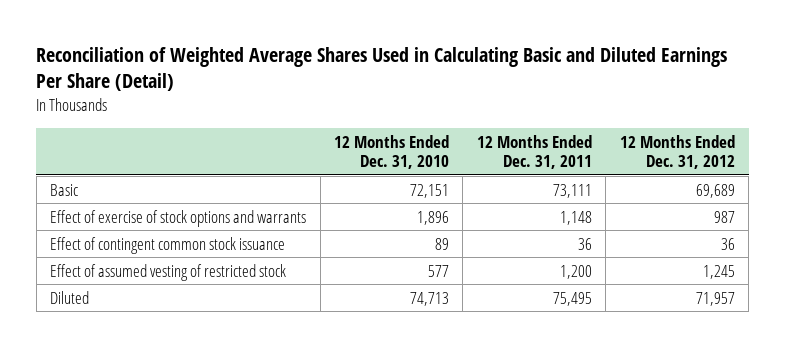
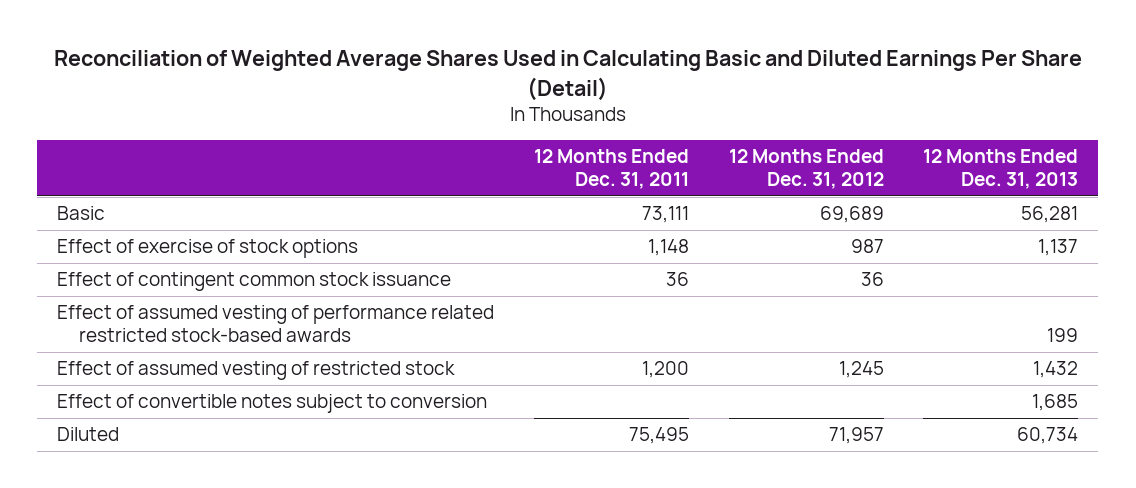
[333,134,449,170] 12 Months Ended Dec. 31, 2010 -> none
none -> [923,149,1079,189] 12 Months Ended Dec. 31, 2013
[50,209,307,227] Effect of exercise of stock options and warrants -> [57,239,359,259] Effect of exercise of stock options
none -> [57,305,495,343] Effect of assumed vesting of performance related restricted stock-based awards
none -> [57,394,488,414] Effect of convertible notes subject to conversion

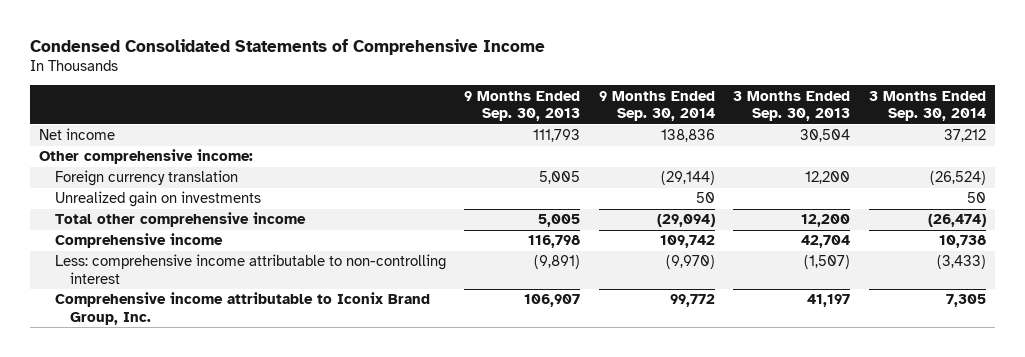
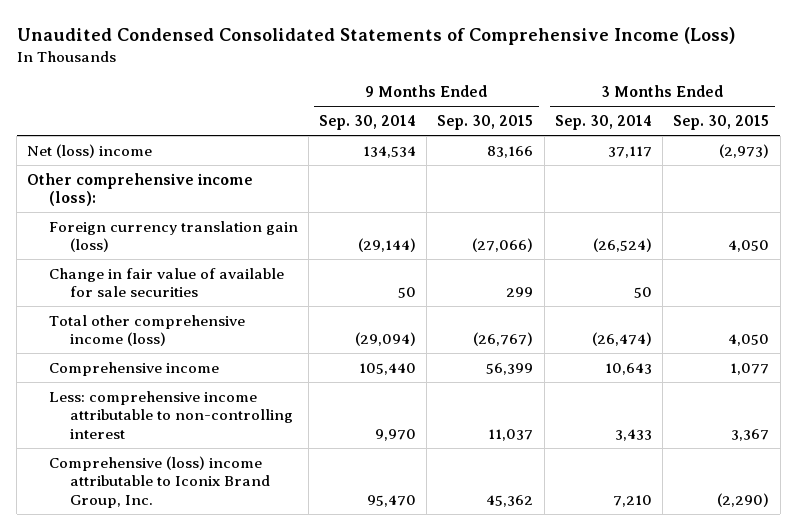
[29,38,545,55] Condensed Consolidated Statements of Comprehensive Income -> [16,26,735,45] Unaudited Condensed Consolidated Statements of Comprehensive Income (Loss)
[464,90,581,122] 9 Months Ended Sep. 30, 2013 -> none
[733,90,851,122] 3 Months Ended Sep. 30, 2013 -> none
none -> [437,114,534,130] Sep. 30, 2015
none -> [673,114,770,130] Sep. 30, 2015
[54,191,261,208] Unrealized gain on investments -> none
[38,128,115,141] Net income -> [27,143,153,158] Net (loss) income
[660,129,715,143] 138,836 -> [362,145,416,158] 134,534
[944,129,987,143] 37,212 -> [607,145,652,158] 37,117
[38,149,253,165] Other comprehensive income: -> [27,172,254,207] Other comprehensive income (loss):
[54,170,238,187] Foreign currency translation -> [48,220,298,253] Foreign currency translation gain (loss)
none -> [48,267,284,298] Change in fair value of available for sale securities
[54,212,306,228] Total other comprehensive income -> [48,314,245,347] Total other comprehensive income (loss)
[659,235,715,249] 109,742 -> [358,362,416,375] 105,440
[939,235,987,249] 10,738 -> [604,362,652,375] 10,643
[665,255,715,270] (9,970) -> [374,428,416,441] 9,970
[937,255,987,270] (3,433) -> [614,428,652,441] 3,433
[54,292,430,325] Comprehensive income attributable to Iconix Brand Group, Inc. -> [48,455,270,508] Comprehensive (loss) income attributable to Iconix Brand Group, Inc.
[669,294,715,308] 99,772 -> [366,494,416,507] 95,470
[946,294,987,308] 7,305 -> [612,494,652,507] 7,210

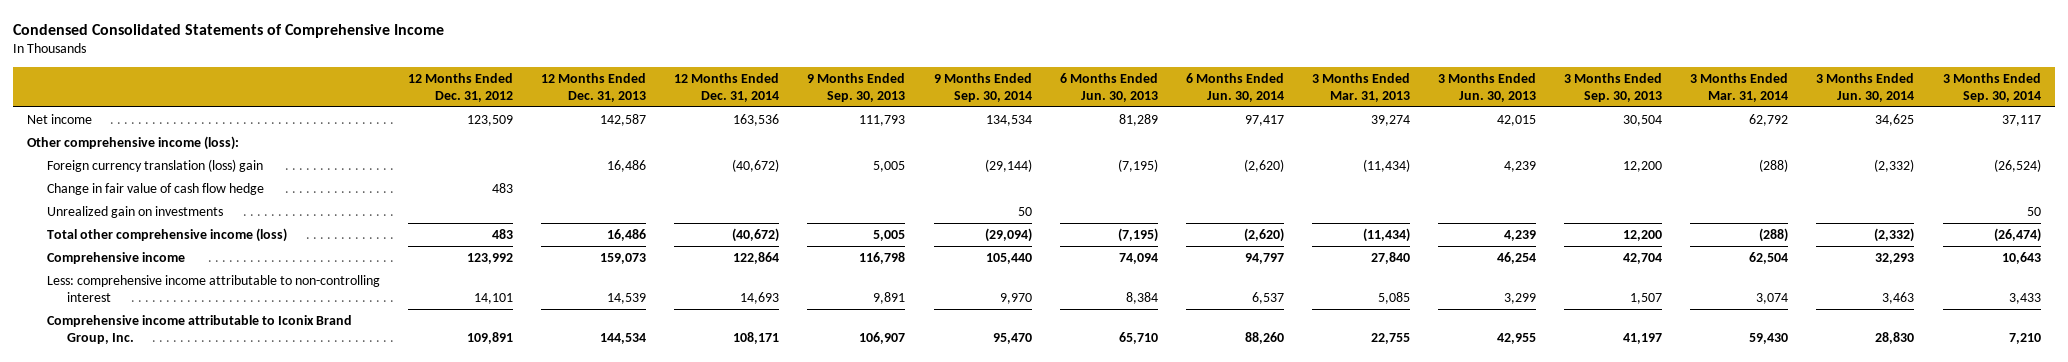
[16,26,735,45] Unaudited Condensed Consolidated Statements of Comprehensive Income (Loss) -> [13,23,445,38] Condensed Consolidated Statements of Comprehensive Income
[437,114,534,130] Sep. 30, 2015 -> none
[673,114,770,130] Sep. 30, 2015 -> none
none -> [408,73,514,102] 12 Months Ended Dec. 31, 2012
none -> [541,73,647,102] 12 Months Ended Dec. 31, 2013
none -> [674,73,780,102] 12 Months Ended Dec. 31, 2014
none -> [807,73,906,102] 9 Months Ended Sep. 30, 2013
none -> [1059,73,1158,102] 6 Months Ended Jun. 30, 2013
none -> [1185,73,1284,102] 6 Months Ended Jun. 30, 2014
none -> [1311,73,1410,102] 3 Months Ended Mar. 31, 2013
none -> [1438,73,1537,102] 3 Months Ended Jun. 30, 2013
none -> [1564,73,1663,102] 3 Months Ended Sep. 30, 2013
none -> [1690,73,1789,102] 3 Months Ended Mar. 31, 2014
none -> [1816,73,1915,102] 3 Months Ended Jun. 30, 2014
[27,143,153,158] Net (loss) income -> [27,114,93,125] Net income
[48,267,284,298] Change in fair value of available for sale securities -> none
[48,220,298,253] Foreign currency translation gain (loss) -> [46,159,263,173] Foreign currency translation (loss) gain
none -> [46,183,264,196] Change in fair value of cash flow hedge
none -> [46,206,223,219] Unrealized gain on investments
[48,455,270,508] Comprehensive (loss) income attributable to Iconix Brand Group, Inc. -> [46,315,352,344] Comprehensive income attributable to Iconix Brand Group, Inc.

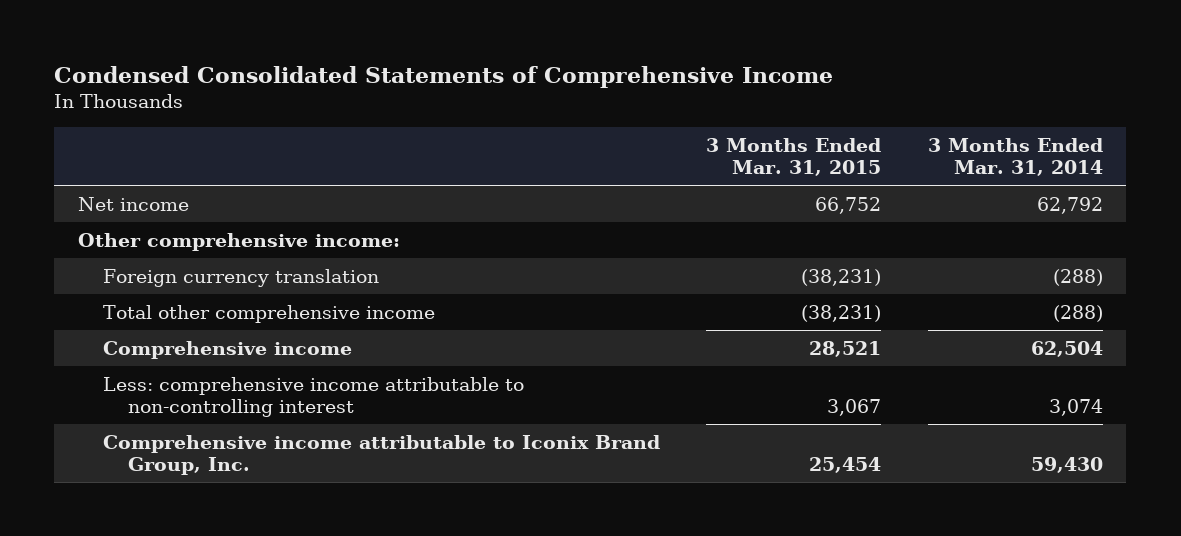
[408,73,514,102] 12 Months Ended Dec. 31, 2012 -> none
[541,73,647,102] 12 Months Ended Dec. 31, 2013 -> none
[674,73,780,102] 12 Months Ended Dec. 31, 2014 -> none
[807,73,906,102] 9 Months Ended Sep. 30, 2013 -> none
[933,73,1032,102] 9 Months Ended Sep. 30, 2014 -> none
[1059,73,1158,102] 6 Months Ended Jun. 30, 2013 -> none
[1185,73,1284,102] 6 Months Ended Jun. 30, 2014 -> none
[1311,73,1410,102] 3 Months Ended Mar. 31, 2013 -> none
[1438,73,1537,102] 3 Months Ended Jun. 30, 2013 -> none
[1564,73,1663,102] 3 Months Ended Sep. 30, 2013 -> none
[1816,73,1915,102] 3 Months Ended Jun. 30, 2014 -> none
[1942,73,2041,102] 3 Months Ended Sep. 30, 2014 -> none
none -> [706,137,882,176] 3 Months Ended Mar. 31, 2015
[46,183,264,196] Change in fair value of cash flow hedge -> none
[46,206,223,219] Unrealized gain on investments -> none
[27,136,240,151] Other comprehensive income (loss): -> [77,232,400,251] Other comprehensive income:
[46,159,263,173] Foreign currency translation (loss) gain -> [103,268,380,287] Foreign currency translation
[46,228,287,243] Total other comprehensive income (loss) -> [103,304,436,323] Total other comprehensive income

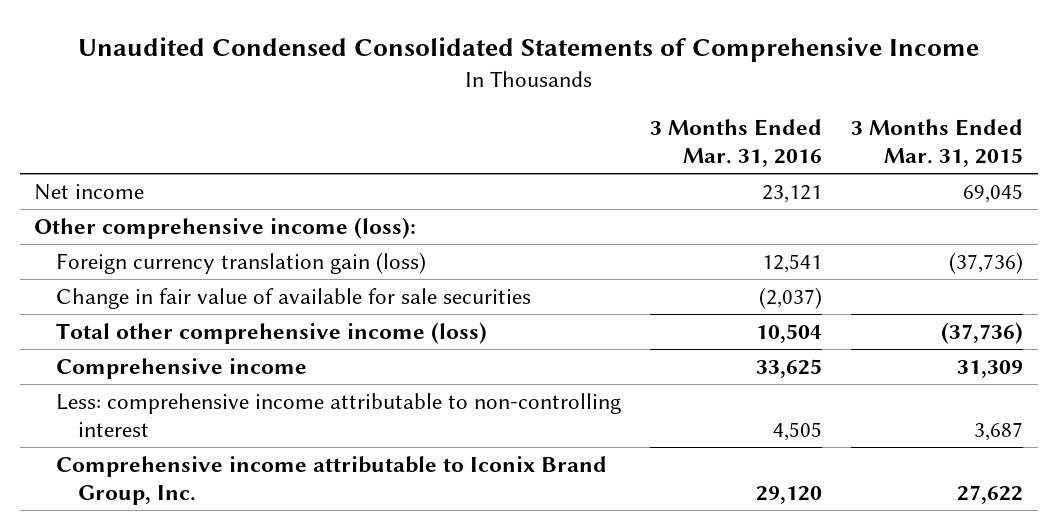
[54,66,834,89] Condensed Consolidated Statements of Comprehensive Income -> [77,36,979,62] Unaudited Condensed Consolidated Statements of Comprehensive Income
[927,137,1103,176] 3 Months Ended Mar. 31, 2014 -> none
none -> [650,118,823,167] 3 Months Ended Mar. 31, 2016
[815,196,882,214] 66,752 -> [963,184,1024,204] 69,045
[77,232,400,251] Other comprehensive income: -> [34,217,417,240] Other comprehensive income (loss):
[103,268,380,287] Foreign currency translation -> [56,252,427,275] Foreign currency translation gain (loss)
[801,268,882,286] (38,231) -> [949,252,1024,275] (37,736)
none -> [56,288,532,310] Change in fair value of available for sale securities
[103,304,436,323] Total other comprehensive income -> [56,322,488,345] Total other comprehensive income (loss)
[801,304,882,322] (38,231) -> [941,322,1024,345] (37,736)
[809,340,882,357] 28,521 -> [957,360,1024,379] 31,309
[827,398,882,416] 3,067 -> [974,422,1024,442] 3,687
[809,456,882,473] 25,454 -> [957,485,1024,505] 27,622

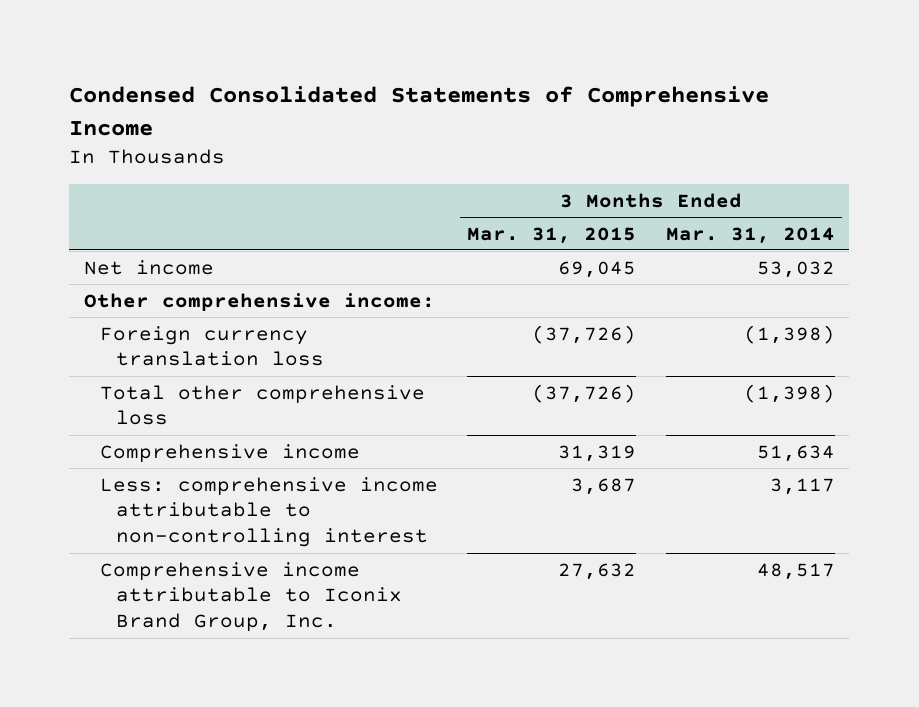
[77,36,979,62] Unaudited Condensed Consolidated Statements of Comprehensive Income -> [69,85,770,136] Condensed Consolidated Statements of Comprehensive Income
[650,118,823,167] 3 Months Ended Mar. 31, 2016 -> none
none -> [665,226,835,244] Mar. 31, 2014
[56,288,532,310] Change in fair value of available for sale securities -> none
[34,217,417,240] Other comprehensive income (loss): -> [83,292,435,311] Other comprehensive income:
[56,252,427,275] Foreign currency translation gain (loss) -> [100,325,325,367] Foreign currency translation loss
[949,252,1024,275] (37,736) -> [532,324,637,344] (37,726)
[56,322,488,345] Total other comprehensive income (loss) -> [100,384,426,426] Total other comprehensive loss
[941,322,1024,345] (37,736) -> [532,383,637,403] (37,726)
[957,360,1024,379] 31,309 -> [558,444,637,462] 31,319
[957,485,1024,505] 27,622 -> [558,562,637,580] 27,632

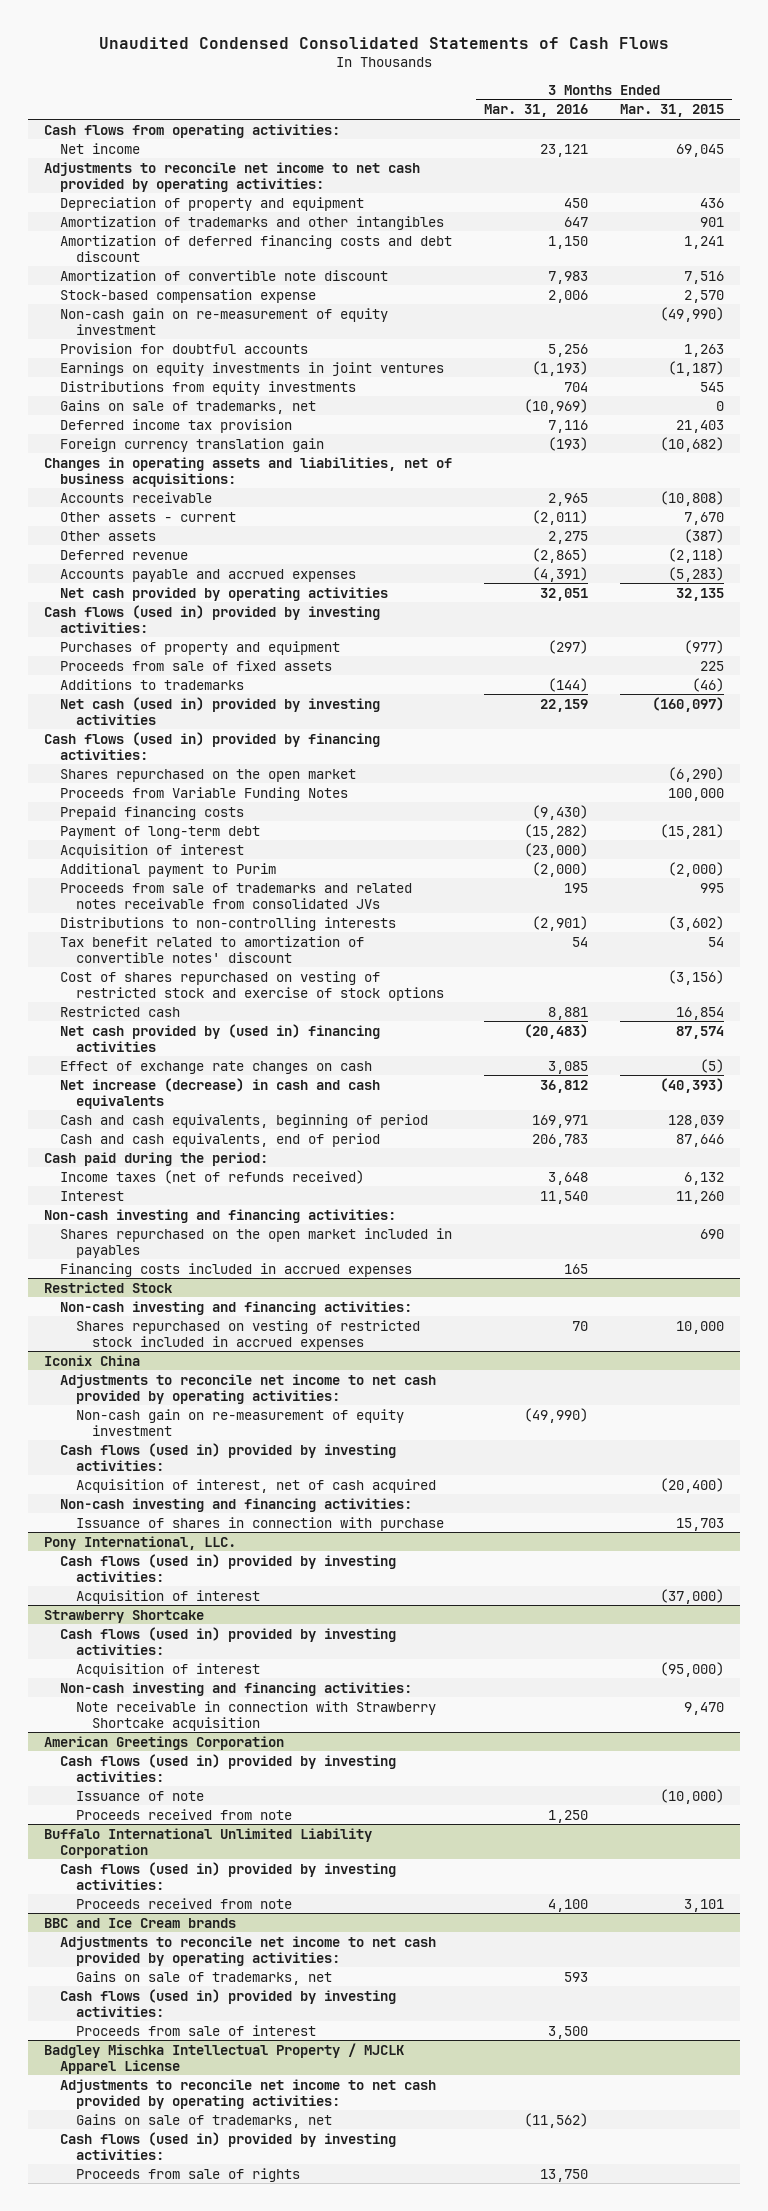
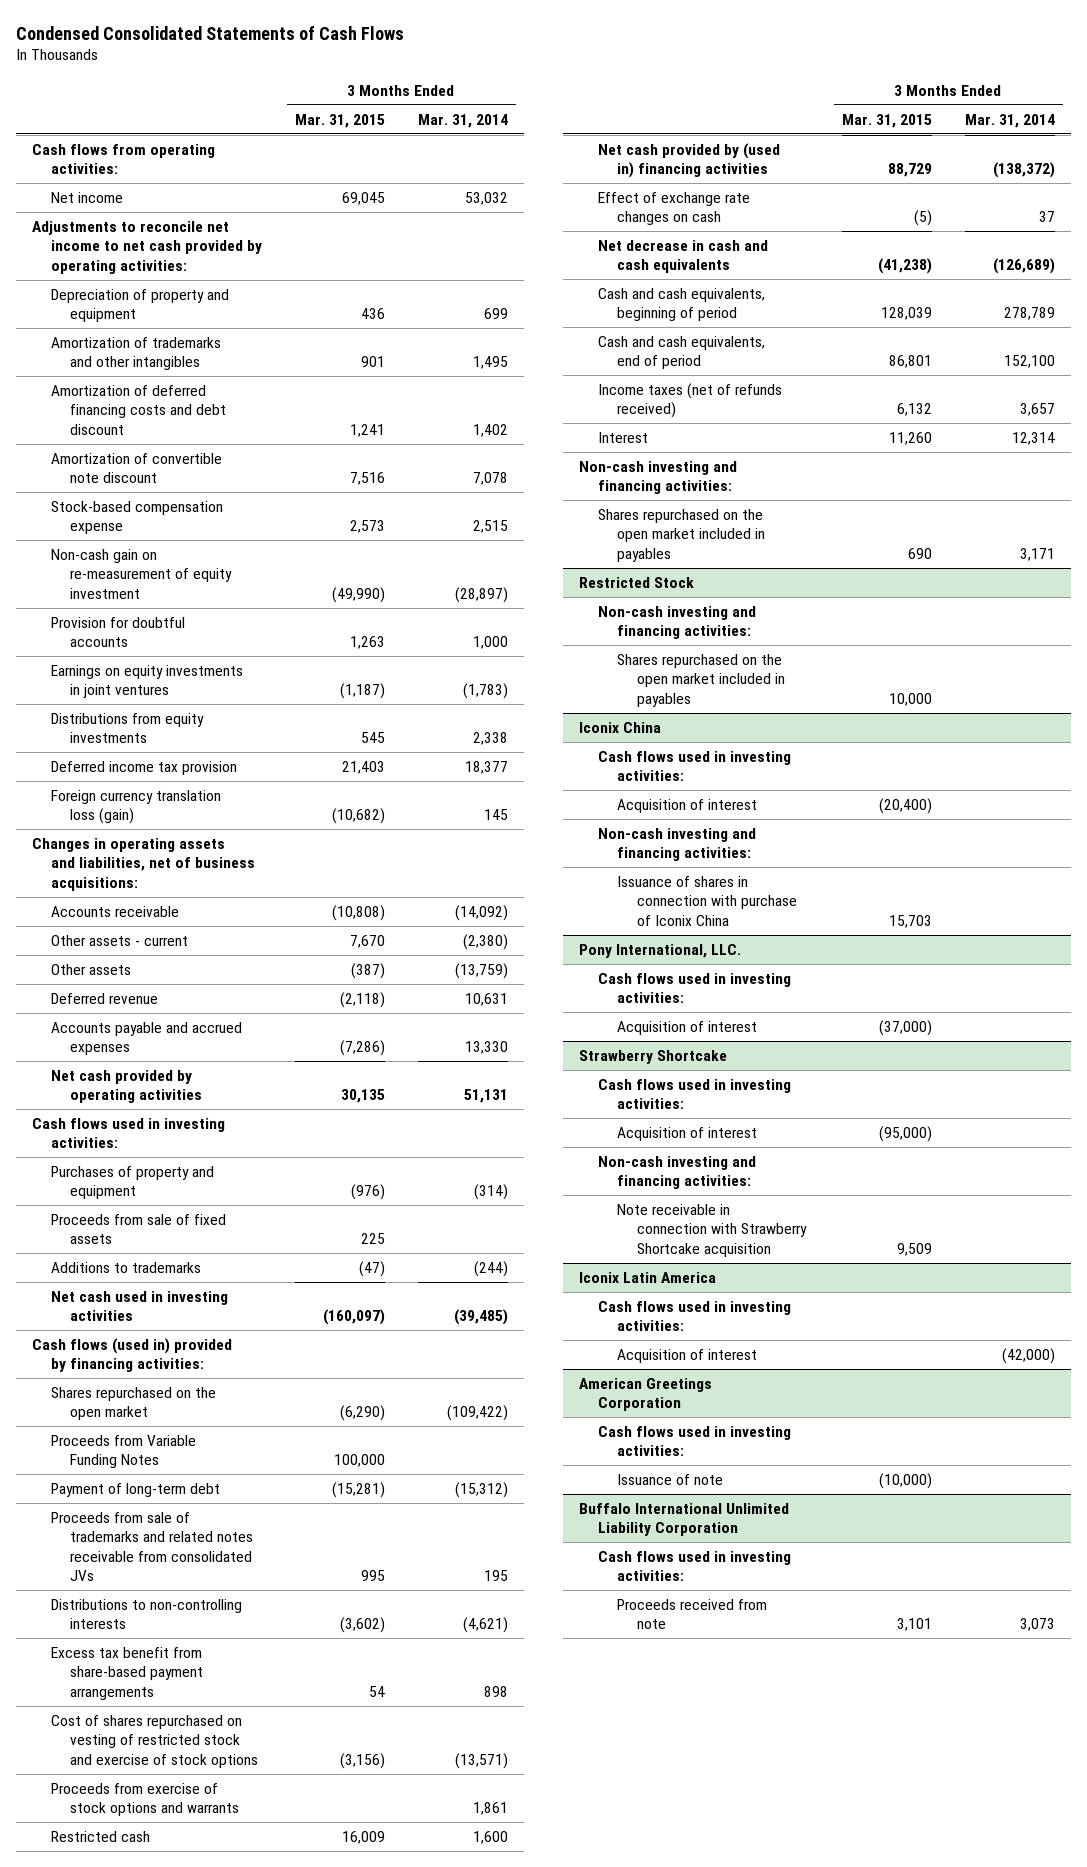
[99,36,670,49] Unaudited Condensed Consolidated Statements of Cash Flows -> [15,25,404,40] Condensed Consolidated Statements of Cash Flows
[484,104,589,118] Mar. 31, 2016 -> none
none -> [417,113,508,128] Mar. 31, 2014
[684,289,725,303] 2,570 -> [349,520,385,534] 2,573
[60,399,317,414] Gains on sale of trademarks, net -> none
[60,437,325,452] Foreign currency translation gain -> [51,789,222,825] Foreign currency translation loss (gain)
[668,566,725,582] (5,283) -> [339,1040,385,1057] (7,286)
[676,587,725,601] 32,135 -> [340,1089,385,1104] 30,135
[44,604,381,633] Cash flows (used in) provided by investing activities: -> [31,1117,225,1149] Cash flows used in investing activities:
[684,639,725,654] (977) -> [350,1184,385,1201] (976)
[692,677,725,692] (46) -> [358,1260,385,1277] (47)
[60,696,381,725] Net cash (used in) provided by investing activities -> [51,1290,229,1322] Net cash used in investing activities
[60,805,245,820] Prepaid financing costs -> none
[60,843,245,858] Acquisition of interest -> none
[60,862,277,877] Additional payment to Purim -> none
[60,935,365,963] Tax benefit related to amortization of convertible notes' discount -> none
none -> [51,1646,204,1700] Excess tax benefit from share-based payment arrangements
none -> [51,1782,240,1817] Proceeds from exercise of stock options and warrants
[676,1006,725,1020] 16,854 -> [341,1830,385,1844] 16,009
[676,1025,725,1039] 87,574 -> [887,163,932,178] 88,729
[60,1077,381,1109] Net increase (decrease) in cash and cash equivalents -> [598,239,769,274] Net decrease in cash and cash equivalents
[660,1077,725,1093] (40,393) -> [877,258,932,275] (41,238)
[44,1151,269,1166] Cash paid during the period: -> none
[676,1133,725,1147] 87,646 -> [888,355,932,369] 86,801
[60,1262,413,1277] Financing costs included in accrued expenses -> none
[75,1319,420,1350] Shares repurchased on vesting of restricted stock included in accrued expenses -> none
none -> [617,653,785,707] Shares repurchased on the open market included in payables
[60,1373,437,1404] Adjustments to reconcile net income to net cash provided by operating activities: -> none
[75,1408,404,1436] Non-cash gain on re-measurement of equity investment -> none
[60,1442,397,1471] Cash flows (used in) provided by investing activities: -> [598,750,792,782] Cash flows used in investing activities:
[75,1478,436,1493] Acquisition of interest, net of cash acquired -> [617,798,758,813] Acquisition of interest
[75,1516,444,1531] Issuance of shares in connection with purchase -> [617,875,797,926] Issuance of shares in connection with purchase of Iconix China
[60,1553,397,1582] Cash flows (used in) provided by investing activities: -> [598,972,792,1004] Cash flows used in investing activities:
[60,1626,397,1655] Cash flows (used in) provided by investing activities: -> [598,1078,792,1110] Cash flows used in investing activities:
[684,1701,725,1715] 9,470 -> [896,1242,932,1256] 9,509
none -> [578,1271,716,1283] Iconix Latin America
none -> [598,1300,792,1332] Cash flows used in investing activities:
none -> [617,1348,758,1363] Acquisition of interest
[60,1753,397,1782] Cash flows (used in) provided by investing activities: -> [598,1425,792,1457] Cash flows used in investing activities:
[75,1808,292,1820] Proceeds received from note -> none
[60,1861,397,1890] Cash flows (used in) provided by investing activities: -> [598,1550,792,1582] Cash flows used in investing activities:
[44,1917,237,1928] BBC and Ice Cream brands -> none
[60,1935,437,1966] Adjustments to reconcile net income to net cash provided by operating activities: -> none
[75,1970,332,1985] Gains on sale of trademarks, net -> none
[60,1988,397,2017] Cash flows (used in) provided by investing activities: -> none
[75,2024,316,2036] Proceeds from sale of interest -> none
[44,2042,405,2074] Badgley Mischka Intellectual Property / MJCLK Apparel License -> none
[60,2078,437,2109] Adjustments to reconcile net income to net cash provided by operating activities: -> none
[75,2113,332,2128] Gains on sale of trademarks, net -> none
[60,2131,397,2160] Cash flows (used in) provided by investing activities: -> none
[75,2167,300,2182] Proceeds from sale of rights -> none

